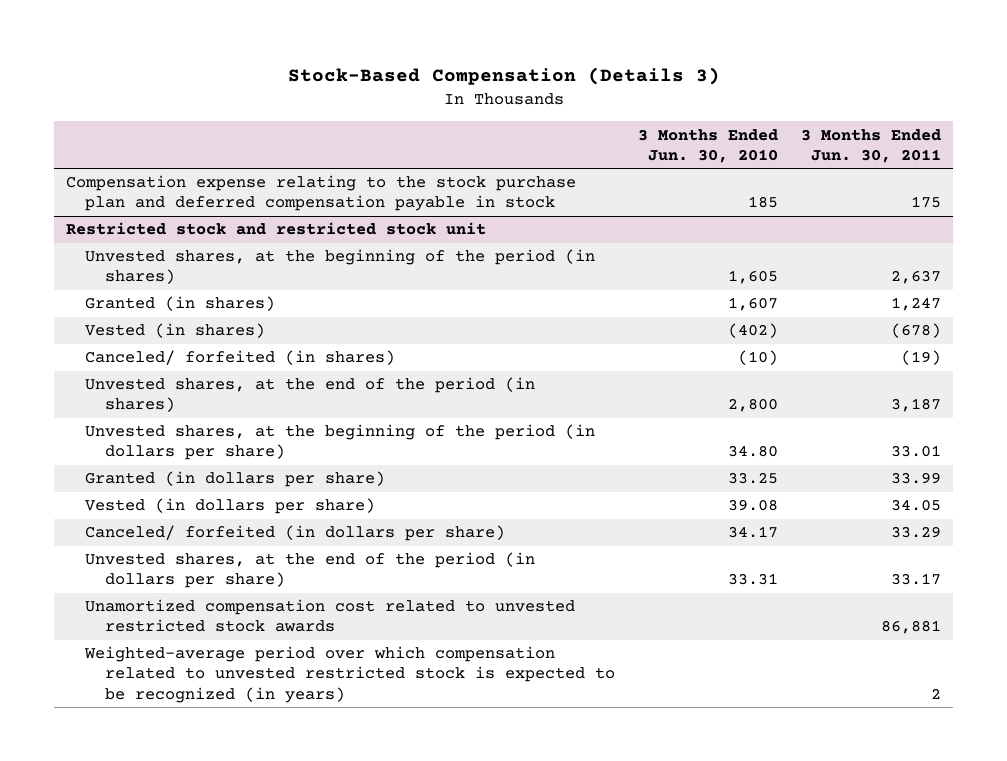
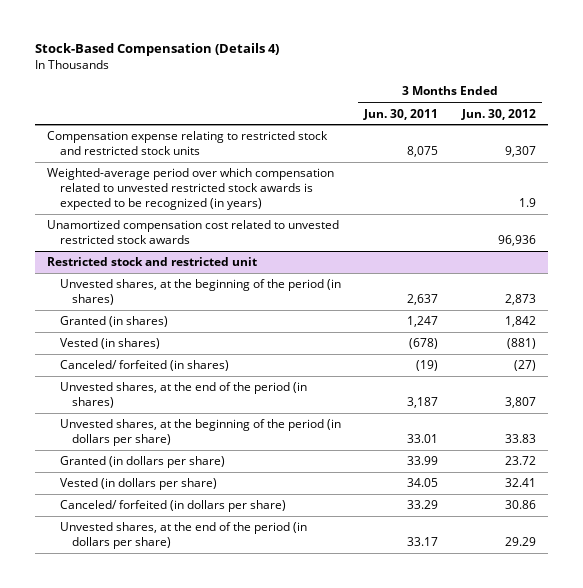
[287,66,720,85] Stock-Based Compensation (Details 3) -> [35,43,280,57] Stock-Based Compensation (Details 4)
[637,128,778,163] 3 Months Ended Jun. 30, 2010 -> none
none -> [461,108,537,120] Jun. 30, 2012
[65,175,576,212] Compensation expense relating to the stock purchase plan and deferred compensation payable in stock -> none
none -> [47,131,329,155] Compensation expense relating to restricted stock and restricted stock units
none -> [47,168,335,210] Weighted-average period over which compensation related to unvested restricted stock awards is expected to be recognized (in years)
none -> [47,220,340,244] Unamortized compensation cost related to unvested restricted stock awards
[65,222,486,236] Restricted stock and restricted stock unit -> [47,257,258,267] Restricted stock and restricted unit
[85,599,576,633] Unamortized compensation cost related to unvested restricted stock awards -> none
[84,646,615,703] Weighted-average period over which compensation related to unvested restricted stock is expected to be recognized (in years) -> none

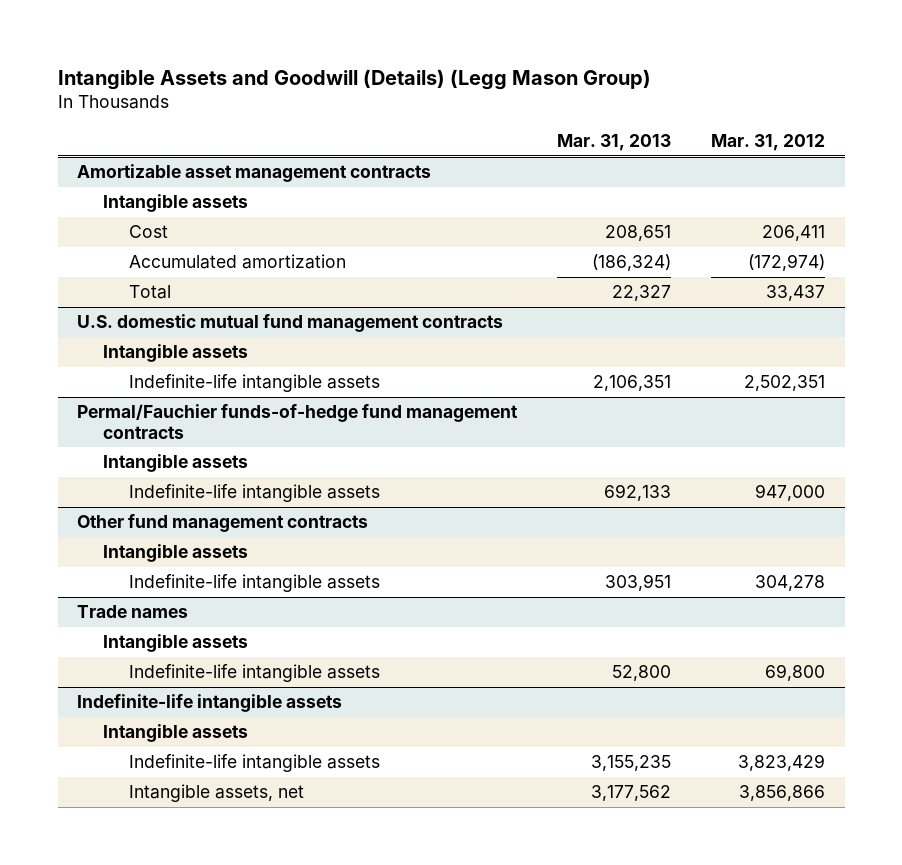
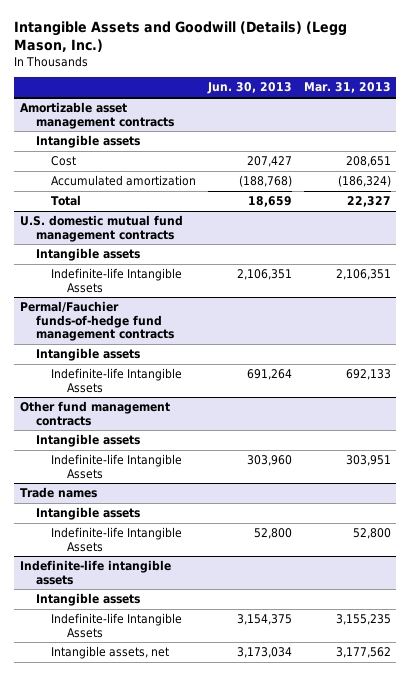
[57,68,651,90] Intangible Assets and Goodwill (Details) (Legg Mason Group) -> [14,21,348,53] Intangible Assets and Goodwill (Details) (Legg Mason, Inc.)
[710,134,825,152] Mar. 31, 2012 -> none
none -> [206,82,292,95] Jun. 30, 2013
[128,374,380,393] Indefinite-life intangible assets -> [51,268,183,293] Indefinite-life Intangible Assets
[128,484,380,503] Indefinite-life intangible assets -> [51,368,183,393] Indefinite-life Intangible Assets
[128,574,380,593] Indefinite-life intangible assets -> [51,454,183,479] Indefinite-life Intangible Assets
[128,664,380,683] Indefinite-life intangible assets -> [51,527,183,552] Indefinite-life Intangible Assets
[128,754,380,773] Indefinite-life intangible assets -> [51,613,183,638] Indefinite-life Intangible Assets

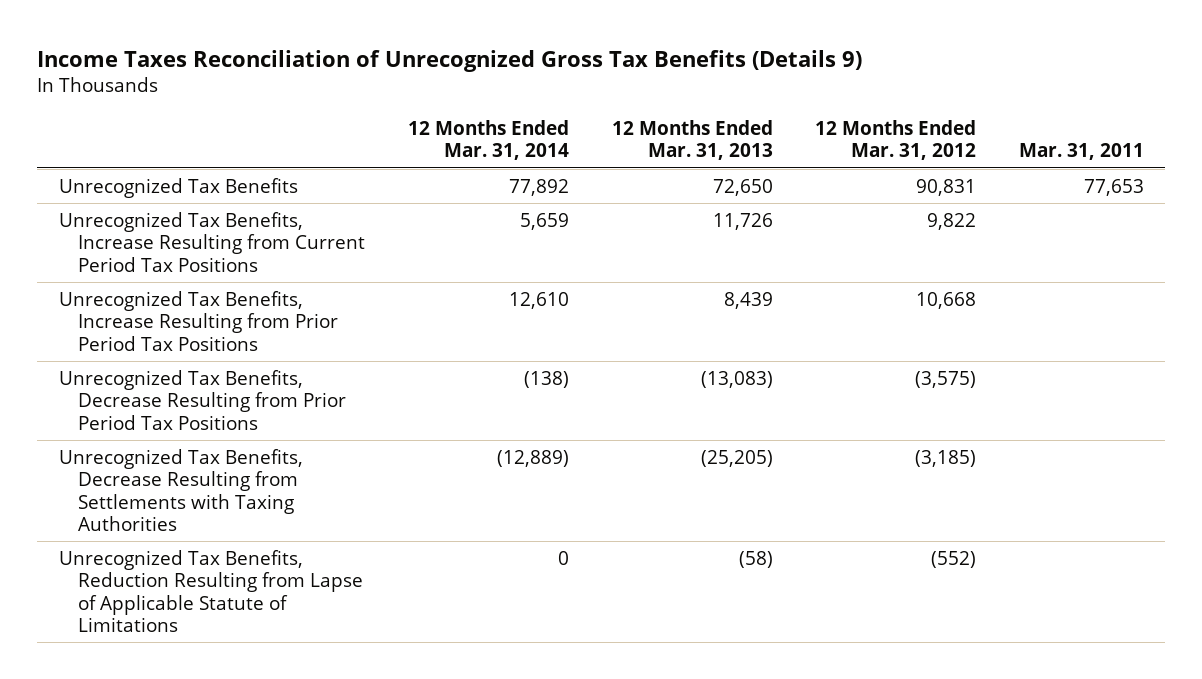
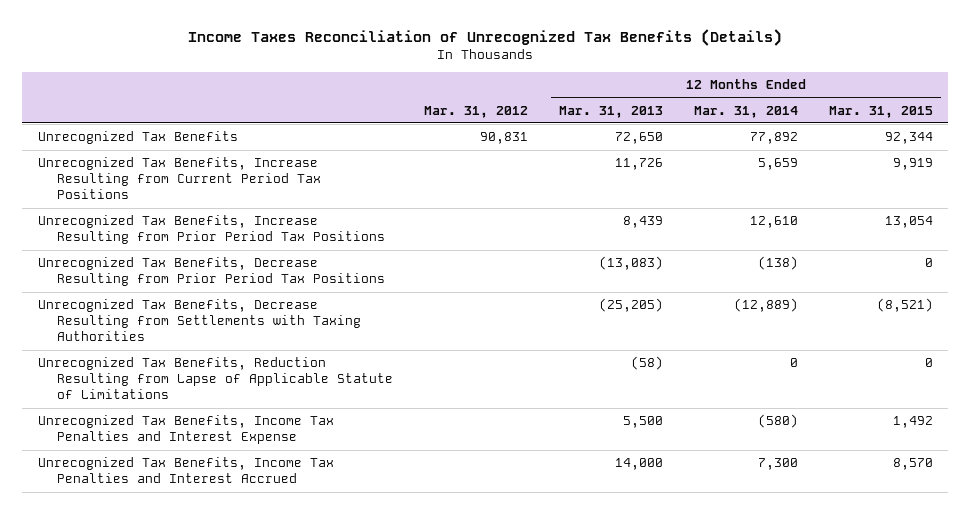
[37,49,863,72] Income Taxes Reconciliation of Unrecognized Gross Tax Benefits (Details 9) -> [188,28,783,46] Income Taxes Reconciliation of Unrecognized Tax Benefits (Details)
[815,120,977,161] 12 Months Ended Mar. 31, 2012 -> none
[1018,143,1144,161] Mar. 31, 2011 -> none
none -> [423,105,528,118] Mar. 31, 2012
none -> [828,105,933,118] Mar. 31, 2015
none -> [37,415,334,445] Unrecognized Tax Benefits, Income Tax Penalties and Interest Expense
none -> [37,457,334,484] Unrecognized Tax Benefits, Income Tax Penalties and Interest Accrued

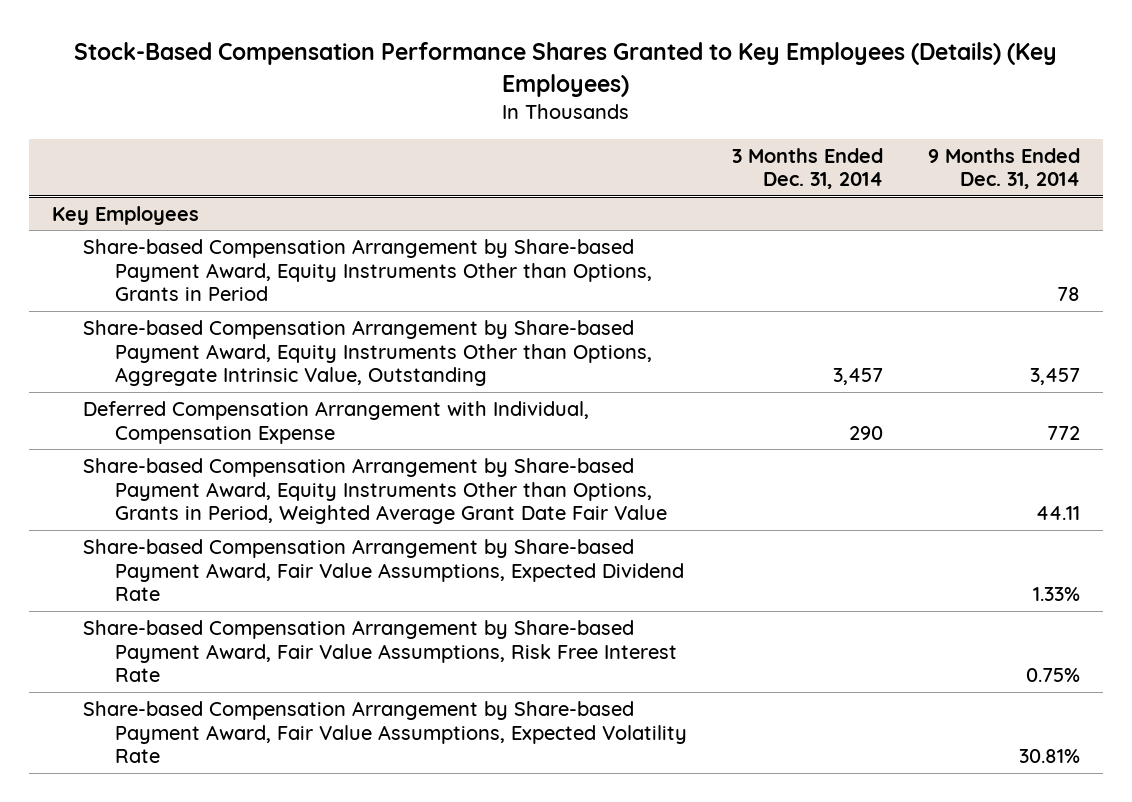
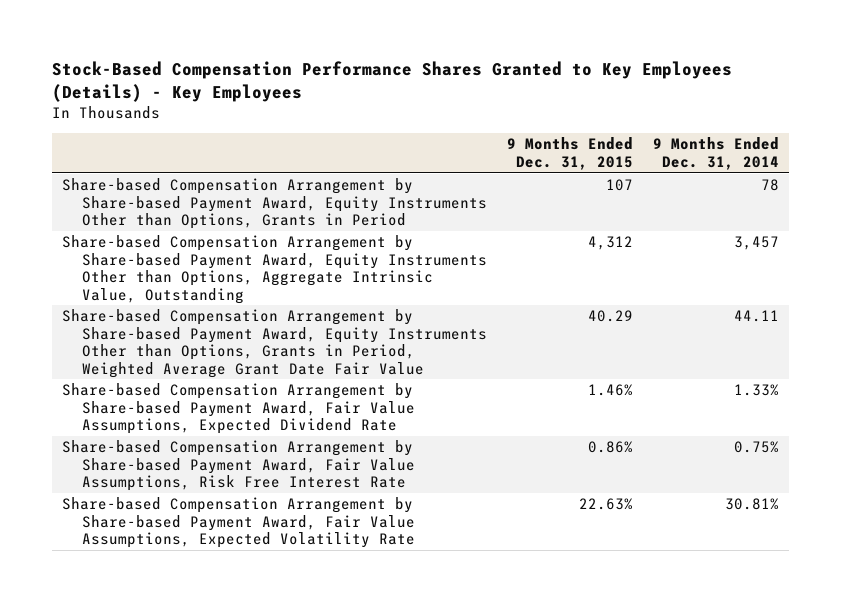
[74,42,1058,97] Stock-Based Compensation Performance Shares Granted to Key Employees (Details) (Key Employees) -> [51,61,732,103] Stock-Based Compensation Performance Shares Granted to Key Employees (Details) - Key Employees
[732,147,884,190] 3 Months Ended Dec. 31, 2014 -> none
none -> [507,137,634,170] 9 Months Ended Dec. 31, 2015
[51,205,199,225] Key Employees -> none
[83,400,590,444] Deferred Compensation Arrangement with Individual, Compensation Expense -> none

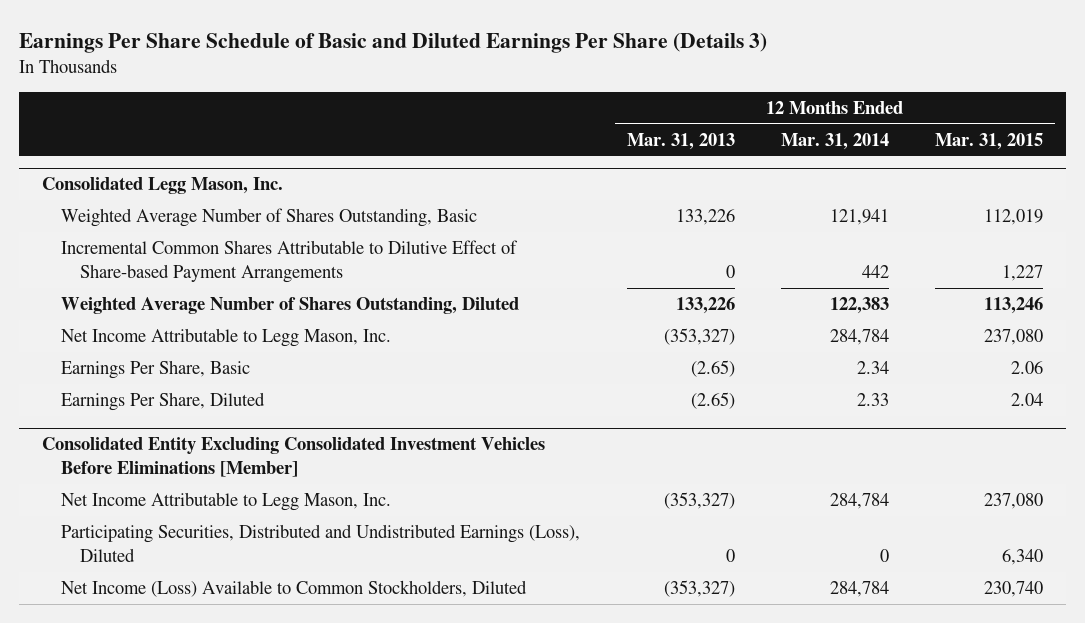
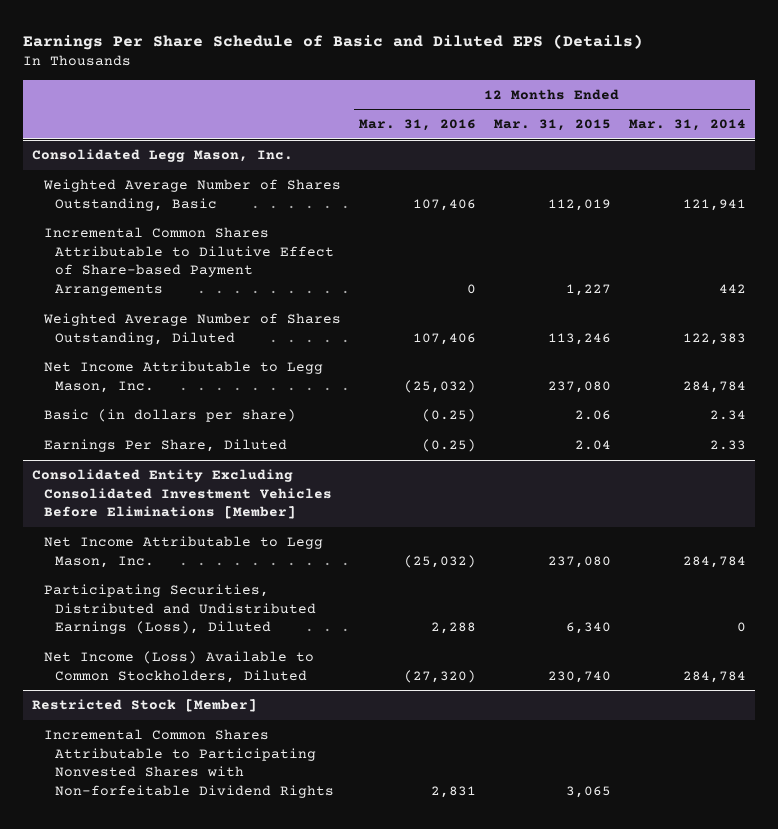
[19,33,768,54] Earnings Per Share Schedule of Basic and Diluted Earnings Per Share (Details 3) -> [23,33,644,50] Earnings Per Share Schedule of Basic and Diluted EPS (Details)
[626,132,735,150] Mar. 31, 2013 -> none
none -> [358,119,476,132] Mar. 31, 2016
[61,359,251,379] Earnings Per Share, Basic -> [43,408,296,422] Basic (in dollars per share)
none -> [32,698,258,712] Restricted Stock [Member]
none -> [43,728,335,798] Incremental Common Shares Attributable to Participating Nonvested Shares with Non-forfeitable Dividend Rights

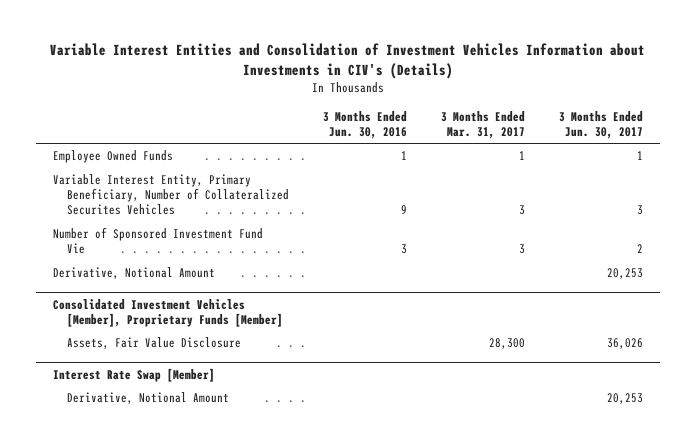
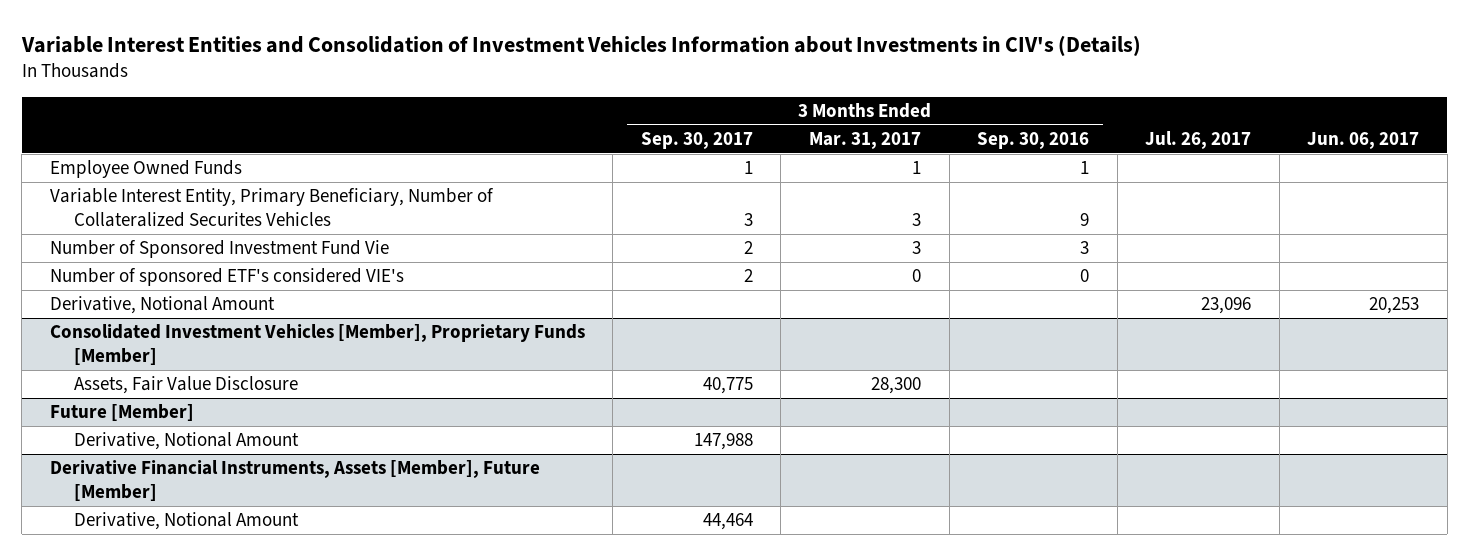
[323,110,408,139] 3 Months Ended Jun. 30, 2016 -> none
[559,110,644,139] 3 Months Ended Jun. 30, 2017 -> none
none -> [640,132,753,150] Sep. 30, 2017
none -> [977,132,1090,150] Sep. 30, 2016
none -> [1145,131,1252,150] Jul. 26, 2017
none -> [1307,132,1420,150] Jun. 06, 2017
none -> [49,268,404,287] Number of sponsored ETF's considered VIE's
[53,367,216,382] Interest Rate Swap [Member] -> none
none -> [49,404,194,422] Future [Member]
none -> [49,460,540,501] Derivative Financial Instruments, Assets [Member], Future [Member]
none -> [73,512,299,531] Derivative, Notional Amount

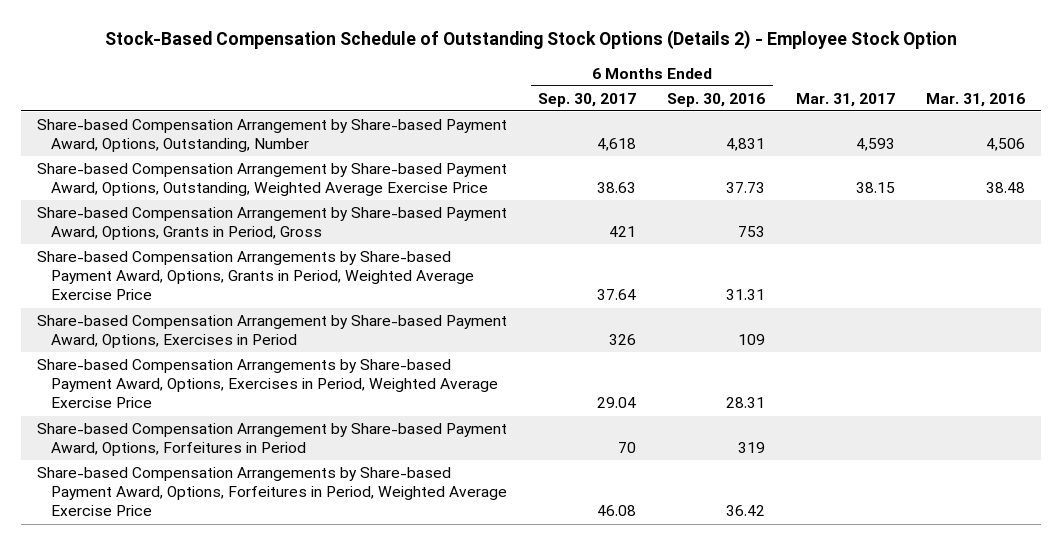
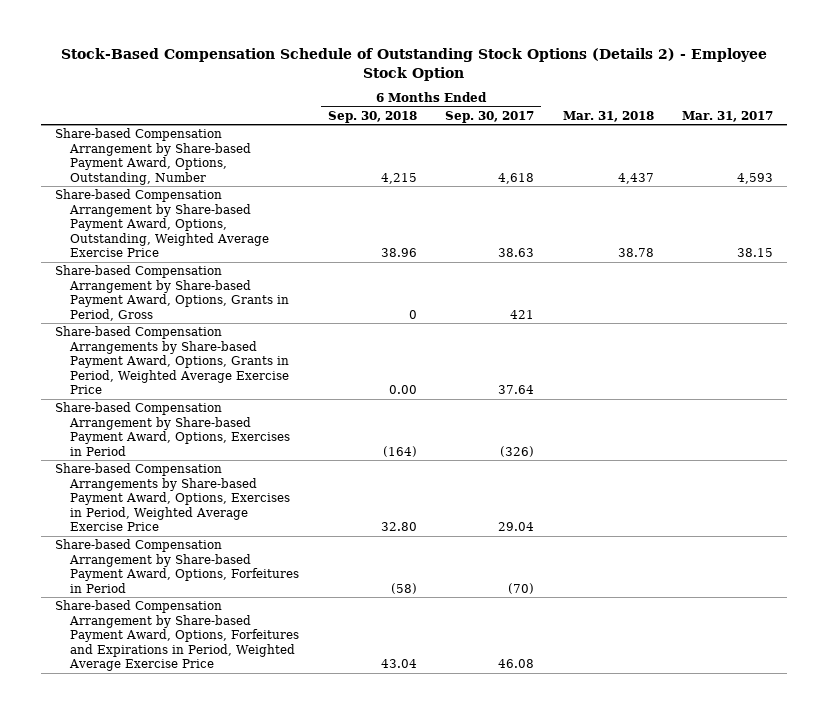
[667,92,766,107] Sep. 30, 2016 -> none
[926,92,1026,107] Mar. 31, 2016 -> none
none -> [327,111,417,124] Sep. 30, 2018
none -> [562,111,654,123] Mar. 31, 2018
[609,334,637,346] 326 -> [500,445,535,457] (326)
[618,442,637,454] 70 -> [508,582,535,594] (70)
[36,467,508,517] Share-based Compensation Arrangements by Share-based Payment Award, Options, Forfeitures in Period, Weighted Average Exercise Price -> [54,600,300,672] Share-based Compensation Arrangement by Share-based Payment Award, Options, Forfeitures and Expirations in Period, Weighted Average Exercise Price

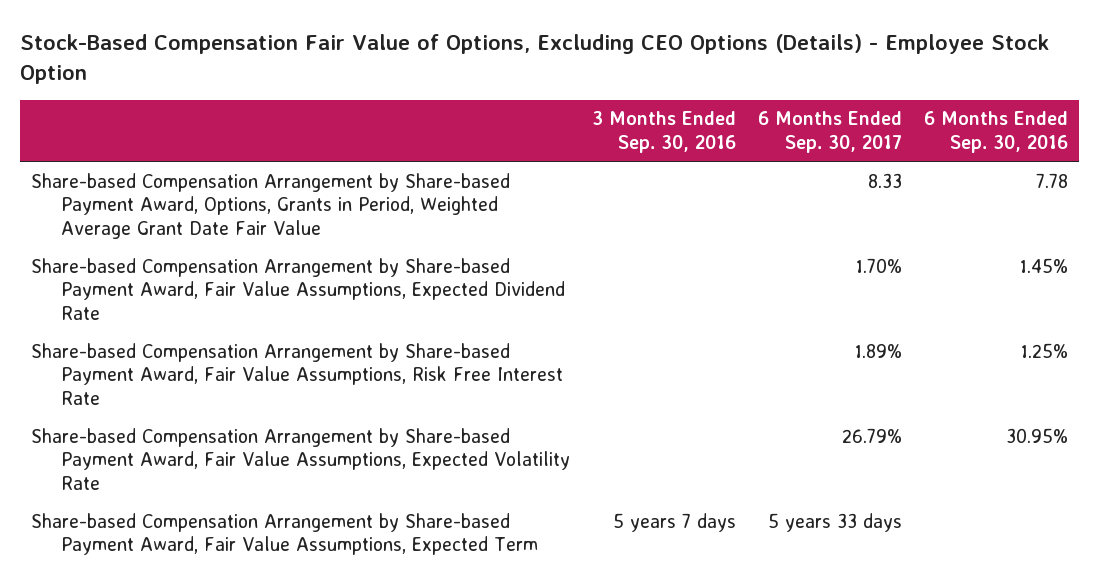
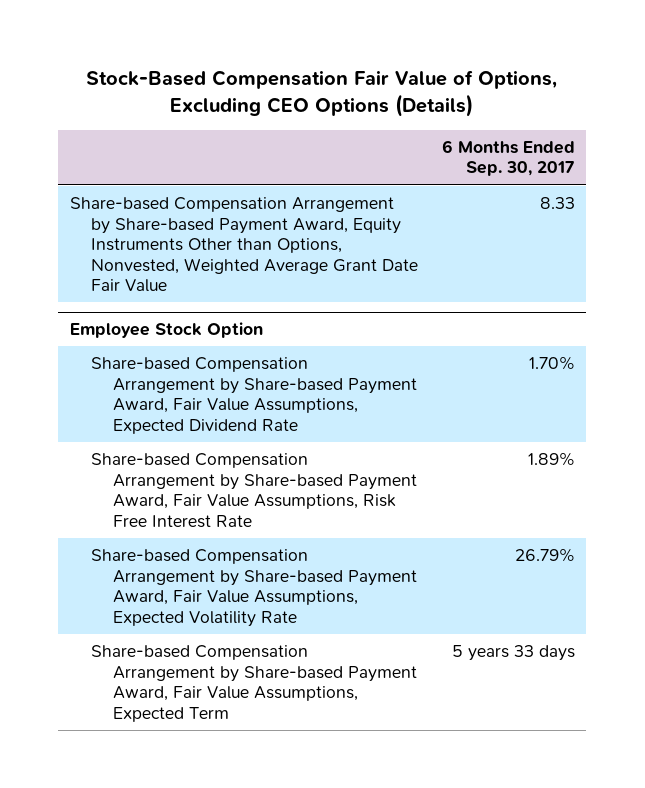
[19,33,1049,85] Stock-Based Compensation Fair Value of Options, Excluding CEO Options (Details) - Employee Stock Option -> [86,70,558,118] Stock-Based Compensation Fair Value of Options, Excluding CEO Options (Details)
[591,111,736,153] 3 Months Ended Sep. 30, 2016 -> none
[923,111,1068,153] 6 Months Ended Sep. 30, 2016 -> none
[30,172,510,239] Share-based Compensation Arrangement by Share-based Payment Award, Options, Grants in Period, Weighted Average Grant Date Fair Value -> [70,197,419,293] Share-based Compensation Arrangement by Share-based Payment Award, Equity Instruments Other than Options, Nonvested, Weighted Average Grant Date Fair Value
none -> [70,322,264,339] Employee Stock Option

